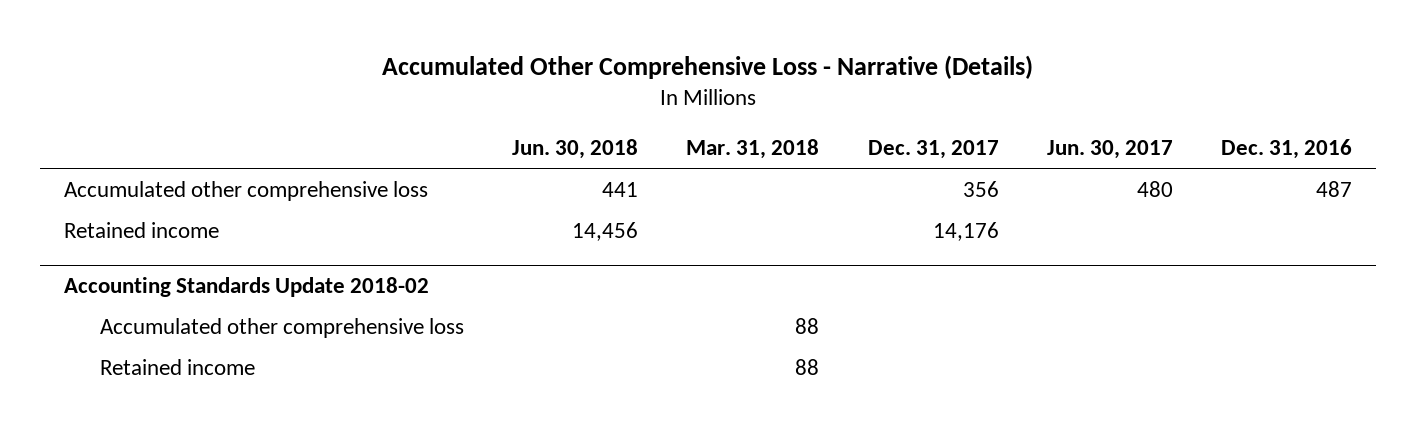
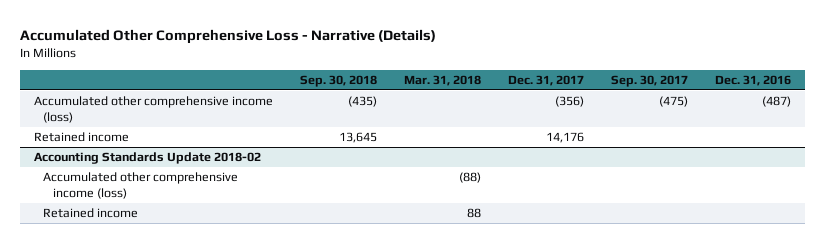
[512,139,639,160] Jun. 30, 2018 -> none
[1046,140,1173,160] Jun. 30, 2017 -> none
none -> [299,74,377,87] Sep. 30, 2018
none -> [611,74,689,87] Sep. 30, 2017
[64,180,429,201] Accumulated other comprehensive loss -> [33,96,273,123] Accumulated other comprehensive income (loss)
[962,180,999,197] 356 -> [555,96,585,108] (356)
[1316,180,1353,197] 487 -> [762,96,792,108] (487)
[99,317,464,338] Accumulated other comprehensive loss -> [43,172,239,199] Accumulated other comprehensive income (loss)
[795,317,820,334] 88 -> [458,172,481,184] (88)

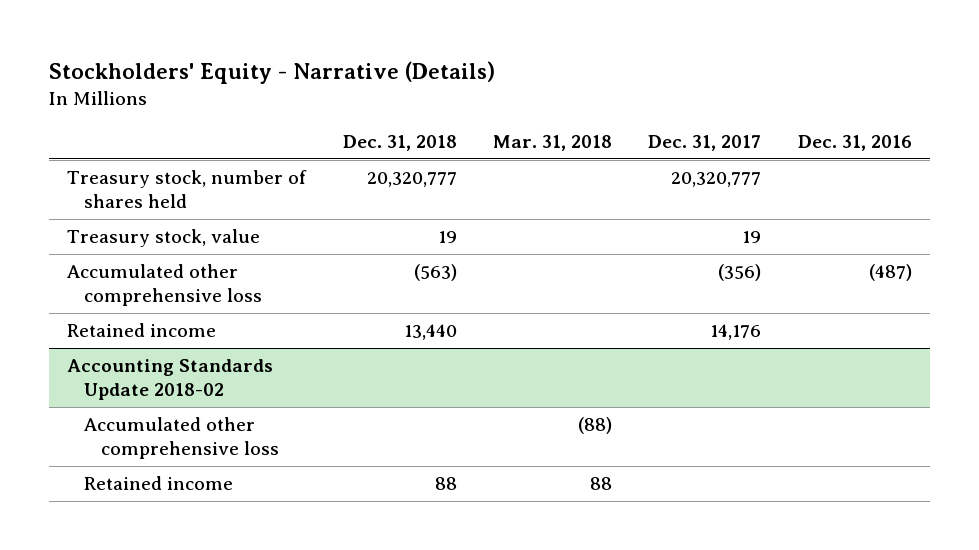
[20,29,437,45] Accumulated Other Comprehensive Loss - Narrative (Details) -> [49,60,496,84] Stockholders' Equity - Narrative (Details)
[299,74,377,87] Sep. 30, 2018 -> none
[611,74,689,87] Sep. 30, 2017 -> none
none -> [342,134,457,151] Dec. 31, 2018
none -> [67,169,308,208] Treasury stock, number of shares held
none -> [67,228,261,247] Treasury stock, value
[33,96,273,123] Accumulated other comprehensive income (loss) -> [67,263,263,306] Accumulated other comprehensive loss
[43,172,239,199] Accumulated other comprehensive income (loss) -> [84,416,279,459] Accumulated other comprehensive loss

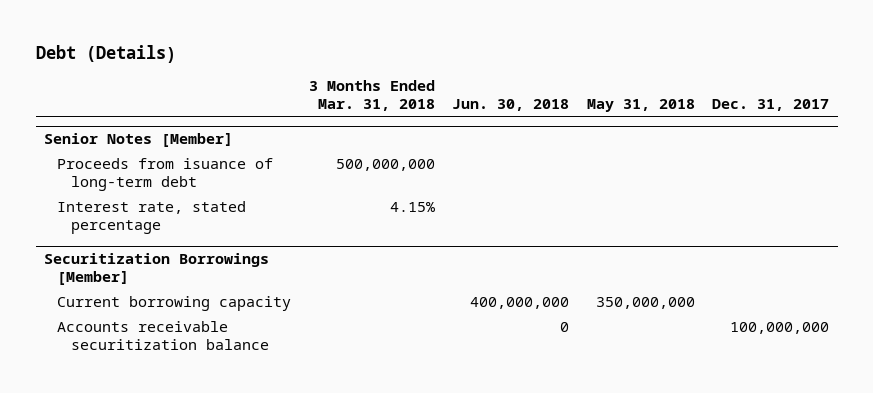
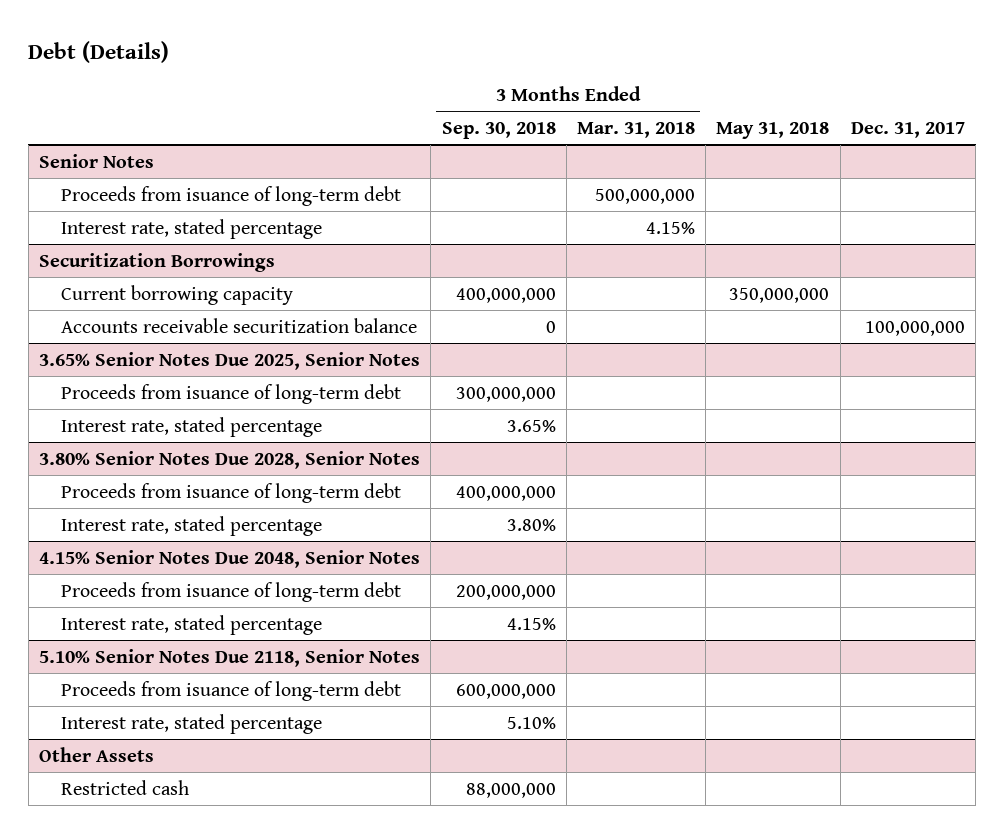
[452,99,570,112] Jun. 30, 2018 -> none
none -> [441,122,556,140] Sep. 30, 2018
[44,132,234,147] Senior Notes [Member] -> [39,153,155,168] Senior Notes
[44,252,270,285] Securitization Borrowings [Member] -> [39,252,276,272] Securitization Borrowings
none -> [39,351,421,370] 3.65% Senior Notes Due 2025, Senior Notes
none -> [60,383,401,404] Proceeds from isuance of long-term debt
none -> [60,416,322,437] Interest rate, stated percentage
none -> [39,450,421,469] 3.80% Senior Notes Due 2028, Senior Notes
none -> [60,482,401,503] Proceeds from isuance of long-term debt
none -> [60,515,322,536] Interest rate, stated percentage
none -> [39,549,421,568] 4.15% Senior Notes Due 2048, Senior Notes
none -> [60,581,401,602] Proceeds from isuance of long-term debt
none -> [60,614,322,635] Interest rate, stated percentage
none -> [39,648,421,667] 5.10% Senior Notes Due 2118, Senior Notes
none -> [60,680,401,701] Proceeds from isuance of long-term debt
none -> [60,713,322,734] Interest rate, stated percentage
none -> [39,746,155,762] Other Assets
none -> [60,779,189,795] Restricted cash

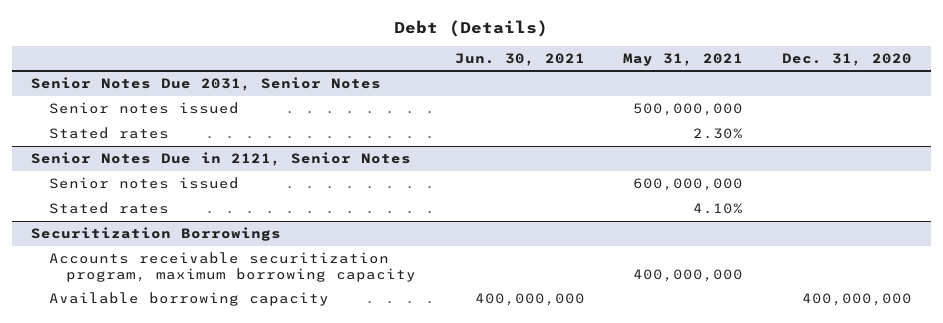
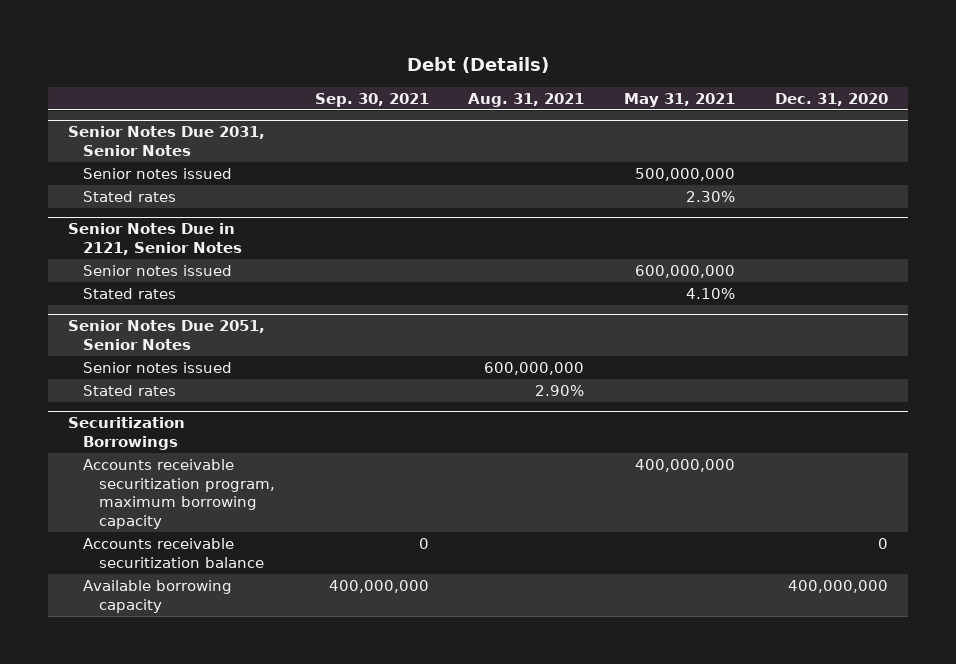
[454,52,585,66] Jun. 30, 2021 -> none
none -> [314,92,429,107] Sep. 30, 2021
none -> [468,92,585,107] Aug. 31, 2021
none -> [67,320,265,350] Senior Notes Due 2051, Senior Notes
none -> [83,362,233,374] Senior notes issued
none -> [83,385,177,397] Stated rates
none -> [83,538,264,568] Accounts receivable securitization balance

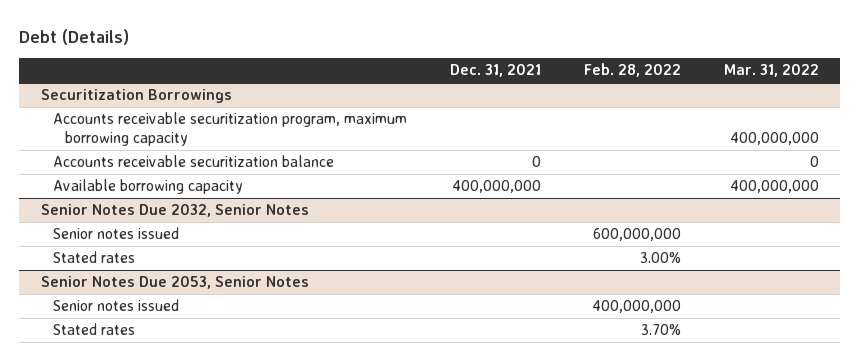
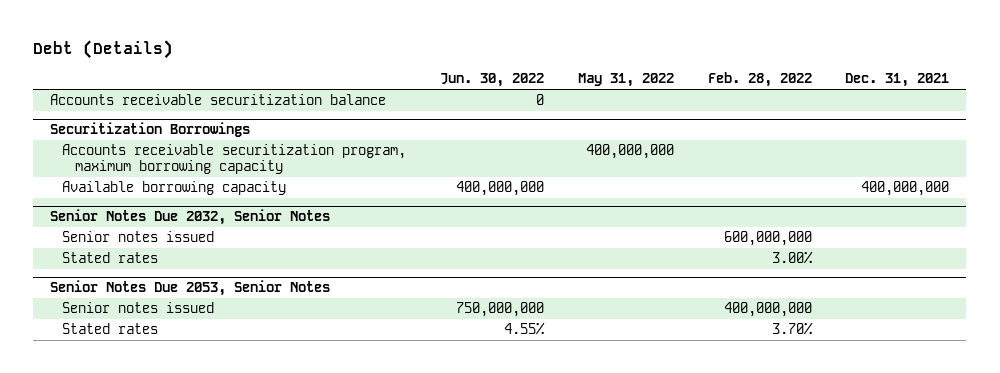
[723,64,819,78] Mar. 31, 2022 -> none
none -> [440,73,545,88] Jun. 30, 2022
none -> [577,73,674,88] May 31, 2022
none -> [50,94,387,106] Accounts receivable securitization balance
[52,155,334,168] Accounts receivable securitization balance -> none

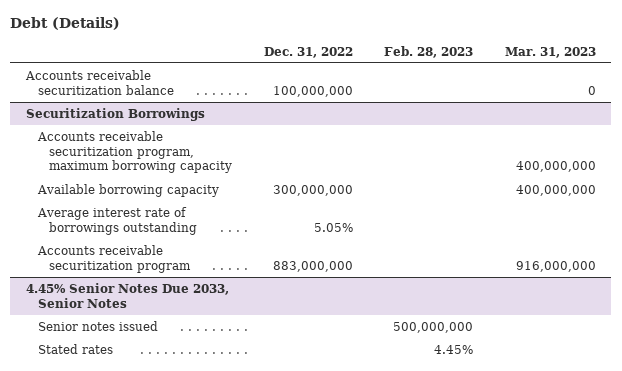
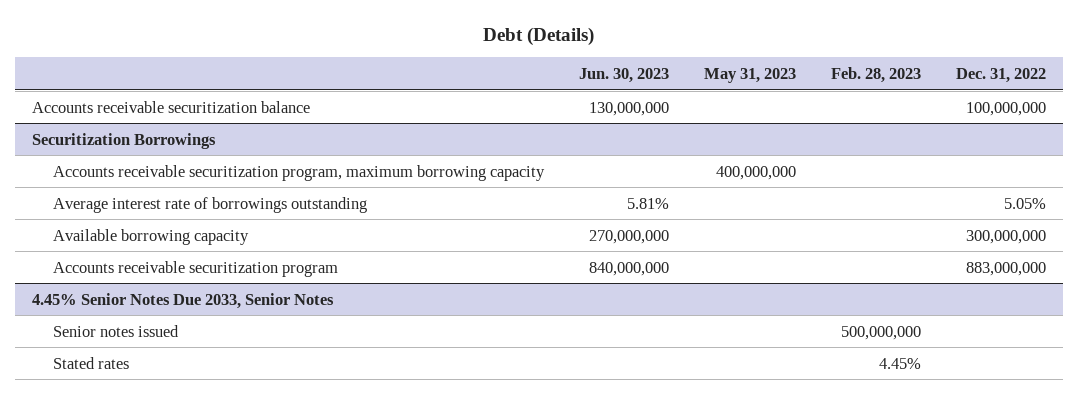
[504,46,596,58] Mar. 31, 2023 -> none
none -> [579,67,670,83] Jun. 30, 2023
none -> [704,67,797,83] May 31, 2023
[36,183,219,197] Available borrowing capacity -> [53,228,250,245] Available borrowing capacity

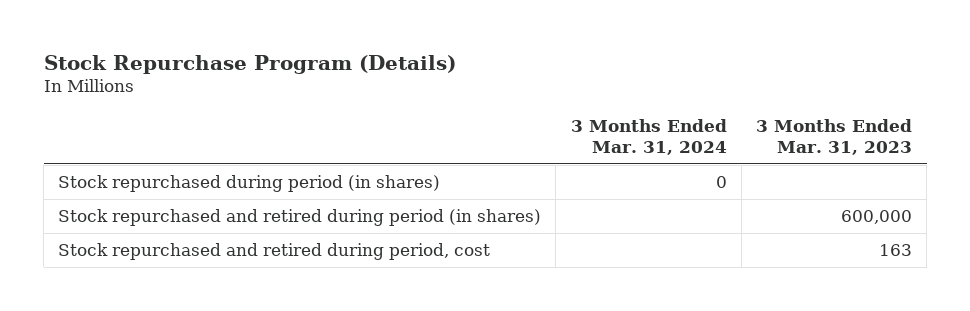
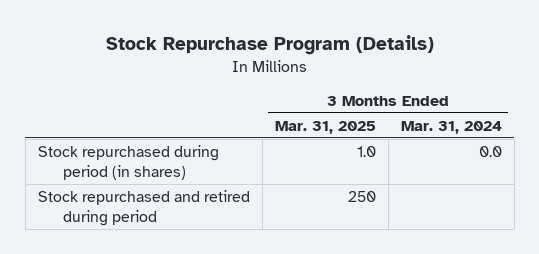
[756,119,913,155] 3 Months Ended Mar. 31, 2023 -> none
none -> [274,120,376,134] Mar. 31, 2025
[58,209,542,227] Stock repurchased and retired during period (in shares) -> none
[715,176,727,189] 0 -> [478,146,502,158] 0.0
[58,243,491,261] Stock repurchased and retired during period, cost -> [37,190,250,226] Stock repurchased and retired during period

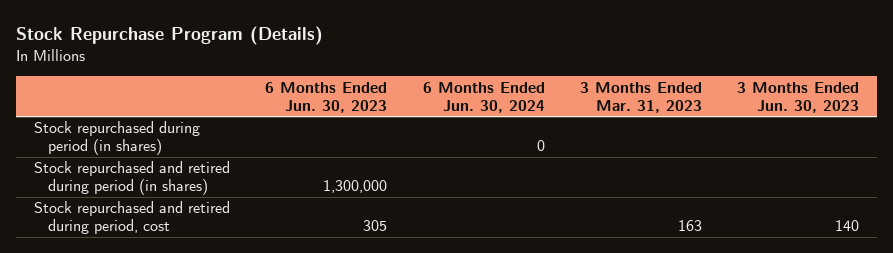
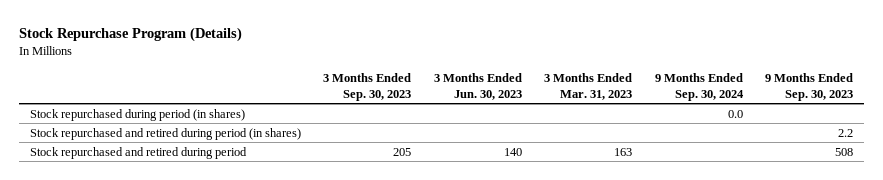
[265,81,388,113] 6 Months Ended Jun. 30, 2023 -> none
[422,81,545,113] 6 Months Ended Jun. 30, 2024 -> none
none -> [323,72,412,101] 3 Months Ended Sep. 30, 2023
none -> [654,72,744,101] 9 Months Ended Sep. 30, 2024
none -> [765,72,854,101] 9 Months Ended Sep. 30, 2023
[34,201,231,235] Stock repurchased and retired during period, cost -> [29,146,247,159] Stock repurchased and retired during period

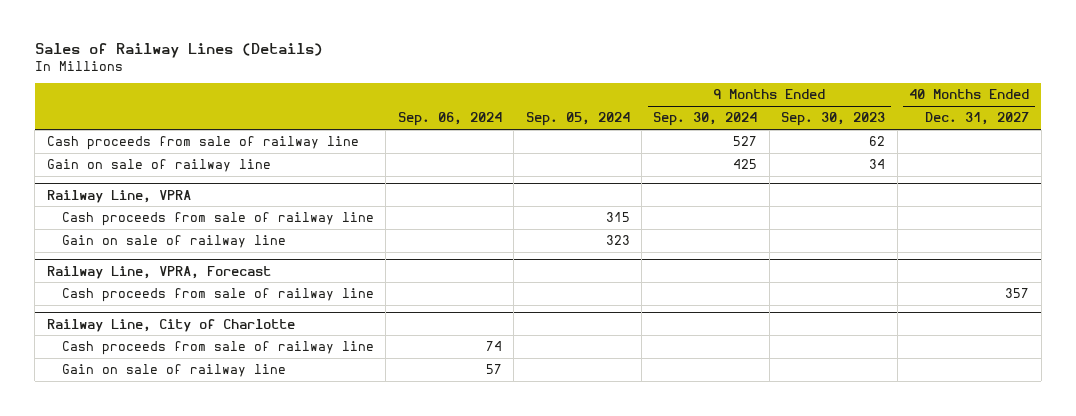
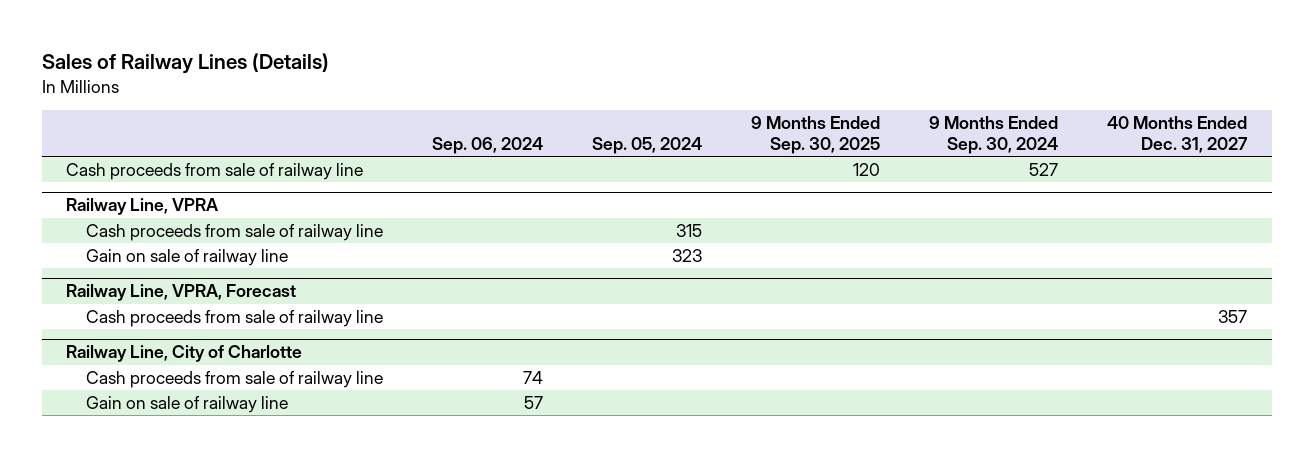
[781,112,886,127] Sep. 30, 2023 -> none
none -> [750,116,880,155] 9 Months Ended Sep. 30, 2025
[46,159,271,173] Gain on sale of railway line -> none

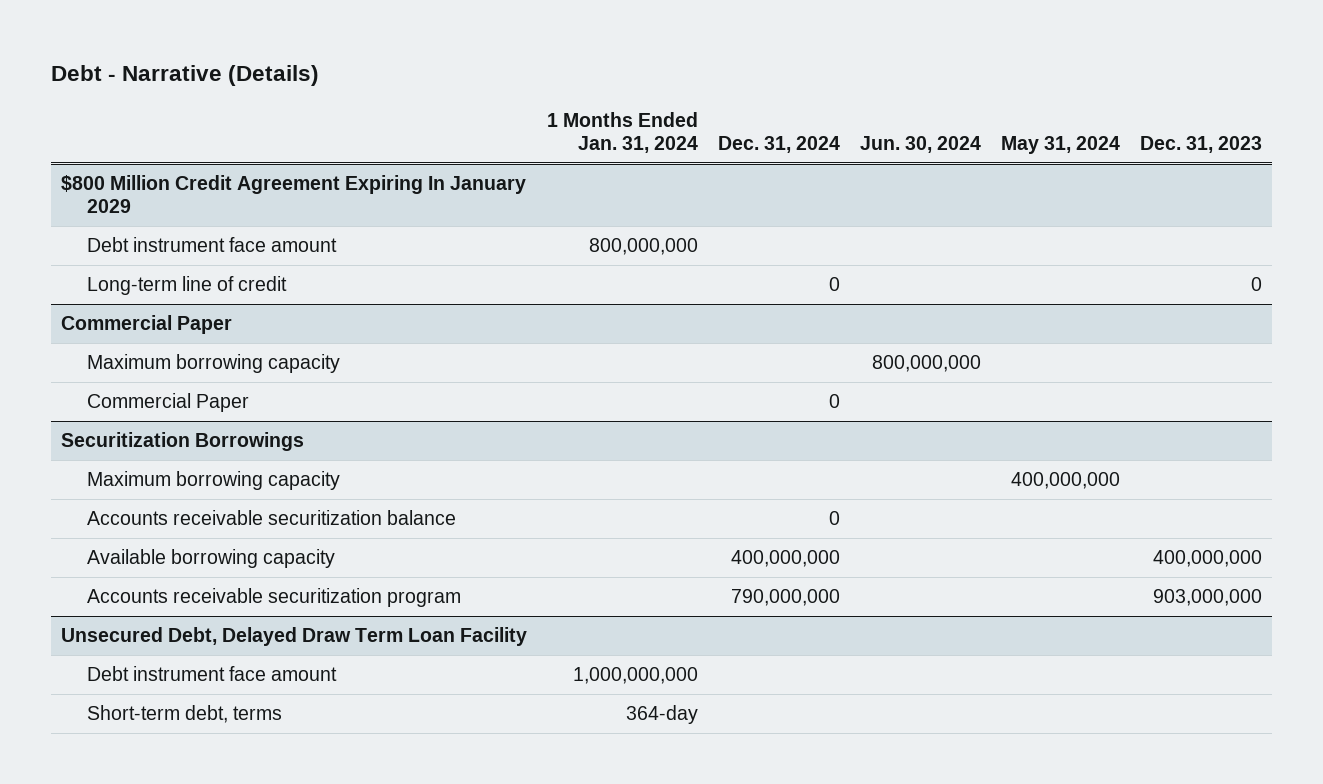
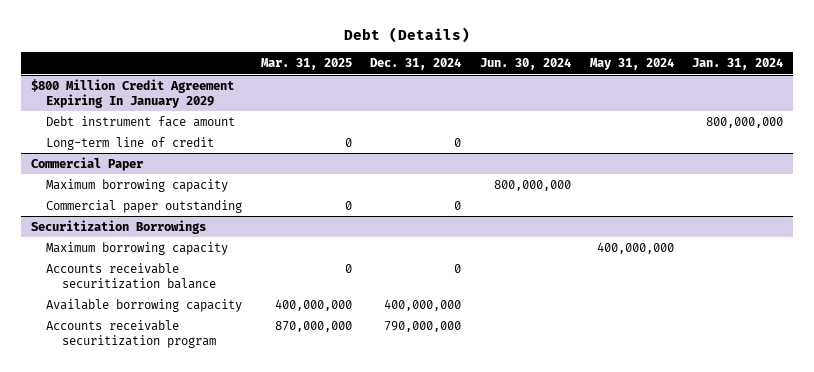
[50,65,319,87] Debt - Narrative (Details) -> [344,27,471,44] Debt (Details)
[546,111,698,153] 1 Months Ended Jan. 31, 2024 -> none
[1139,135,1262,153] Dec. 31, 2023 -> none
none -> [260,58,352,71] Mar. 31, 2025
none -> [692,58,784,71] Jan. 31, 2024
[86,393,249,413] Commercial Paper -> [46,199,243,213] Commercial paper outstanding
[60,627,527,647] Unsecured Debt, Delayed Draw Term Loan Facility -> none
[86,666,337,682] Debt instrument face amount -> none
[86,705,282,724] Short-term debt, terms -> none

